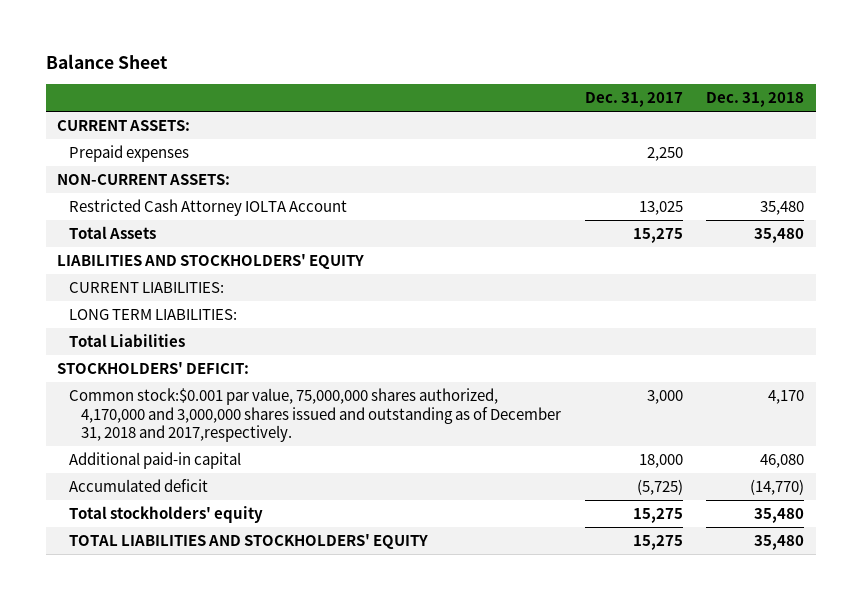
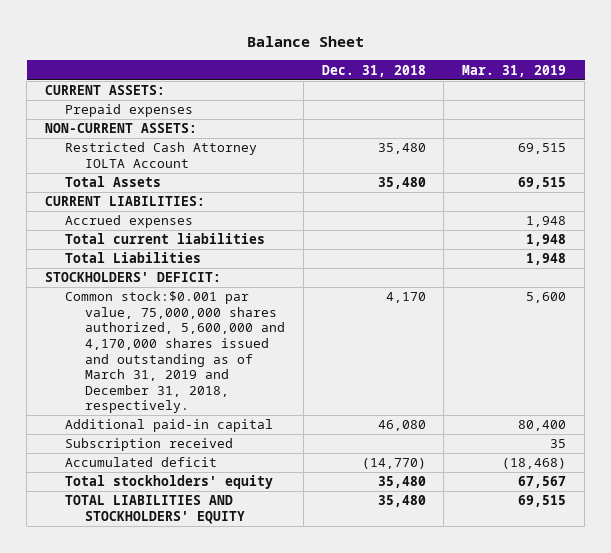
[584,92,683,108] Dec. 31, 2017 -> none
none -> [462,64,567,77] Mar. 31, 2019
[57,254,365,270] LIABILITIES AND STOCKHOLDERS' EQUITY -> none
[69,309,238,321] LONG TERM LIABILITIES: -> none
none -> [65,215,194,229] Accrued expenses
none -> [65,233,266,245] Total current liabilities
[69,388,561,443] Common stock:$0.001 par value, 75,000,000 shares authorized, 4,170,000 and 3,000,000 shares issued and outstanding as of December 31, 2018 and 2017,respectively. -> [65,291,285,414] Common stock:$0.001 par value, 75,000,000 shares authorized, 5,600,000 and 4,170,000 shares issued and outstanding as of March 31, 2019 and December 31, 2018, respectively.
none -> [65,438,234,452] Subscription received

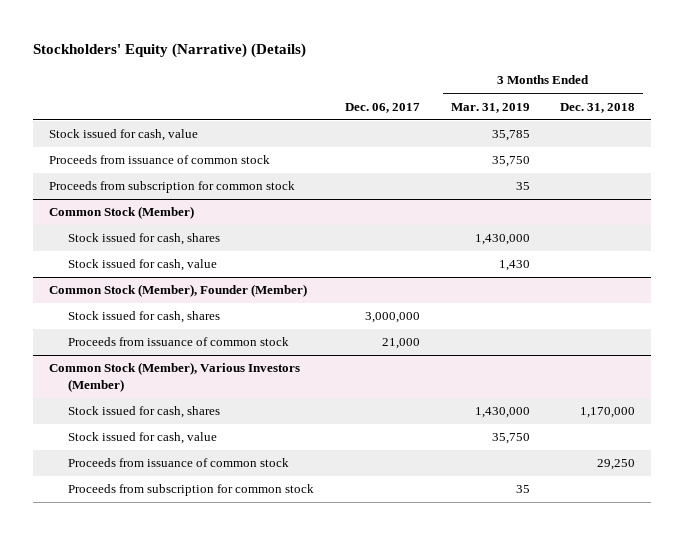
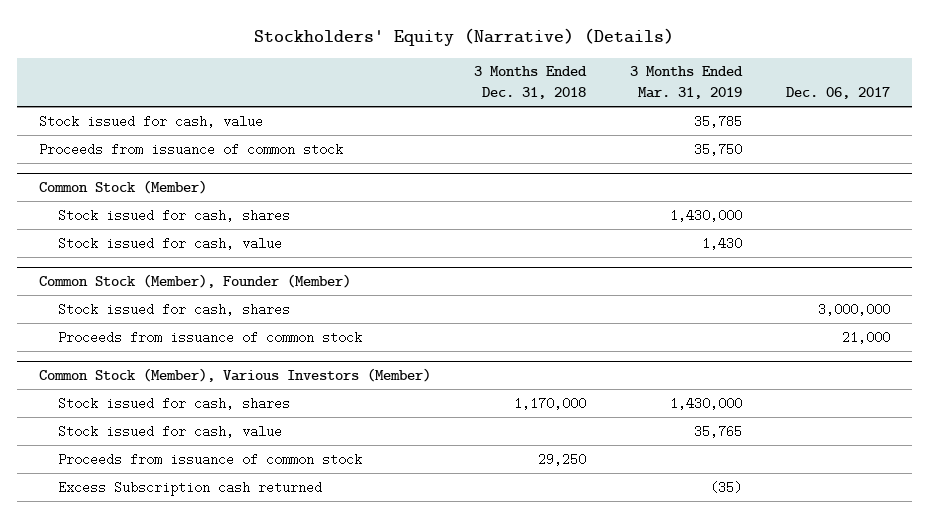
[48,181,295,194] Proceeds from subscription for common stock -> none
[491,433,530,445] 35,750 -> [694,424,743,438] 35,765
[68,484,315,497] Proceeds from subscription for common stock -> none
none -> [57,480,322,496] Excess Subscription cash returned

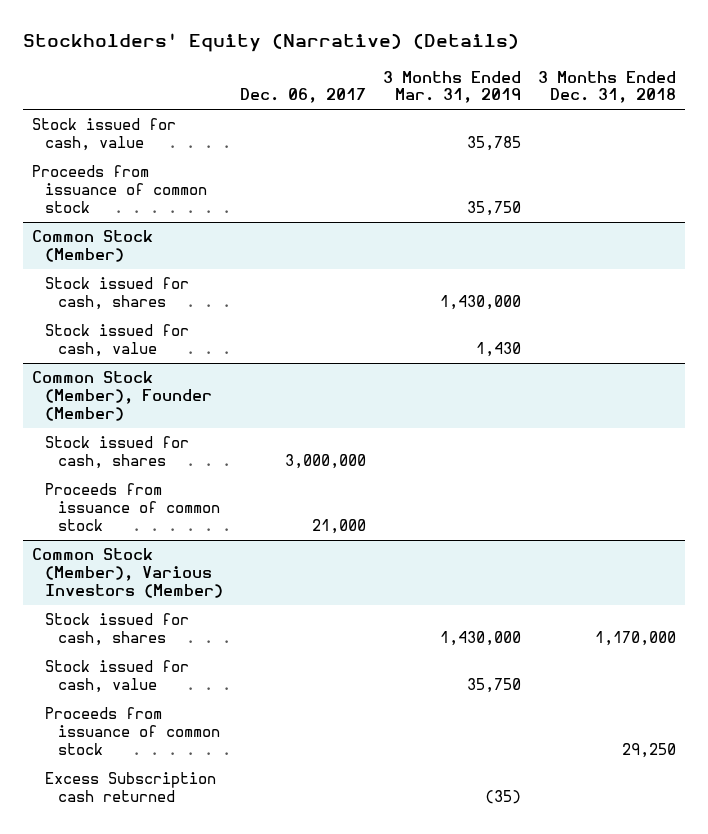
[694,424,743,438] 35,765 -> [467,678,522,694] 35,750

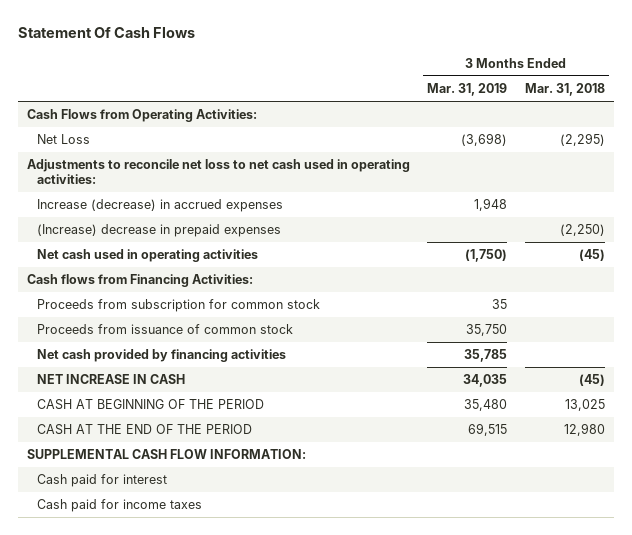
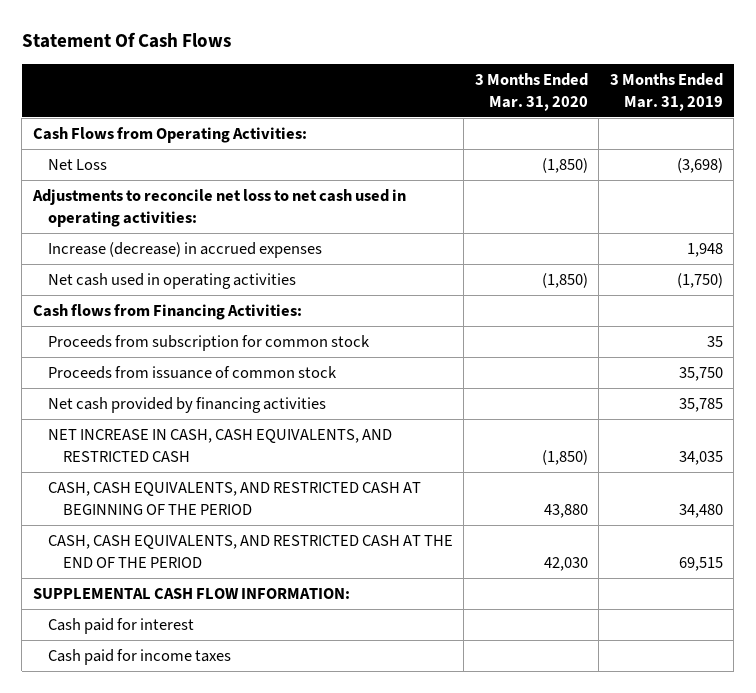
[524,83,605,97] Mar. 31, 2018 -> none
none -> [474,73,588,111] 3 Months Ended Mar. 31, 2020
[37,224,282,238] (Increase) decrease in prepaid expenses -> none
[37,374,186,385] NET INCREASE IN CASH -> [47,429,392,462] NET INCREASE IN CASH, CASH EQUIVALENTS, AND RESTRICTED CASH
[37,399,265,411] CASH AT BEGINNING OF THE PERIOD -> [47,482,421,515] CASH, CASH EQUIVALENTS, AND RESTRICTED CASH AT BEGINNING OF THE PERIOD
[464,399,508,412] 35,480 -> [678,503,723,518] 34,480
[37,424,253,436] CASH AT THE END OF THE PERIOD -> [47,535,453,568] CASH, CASH EQUIVALENTS, AND RESTRICTED CASH AT THE END OF THE PERIOD

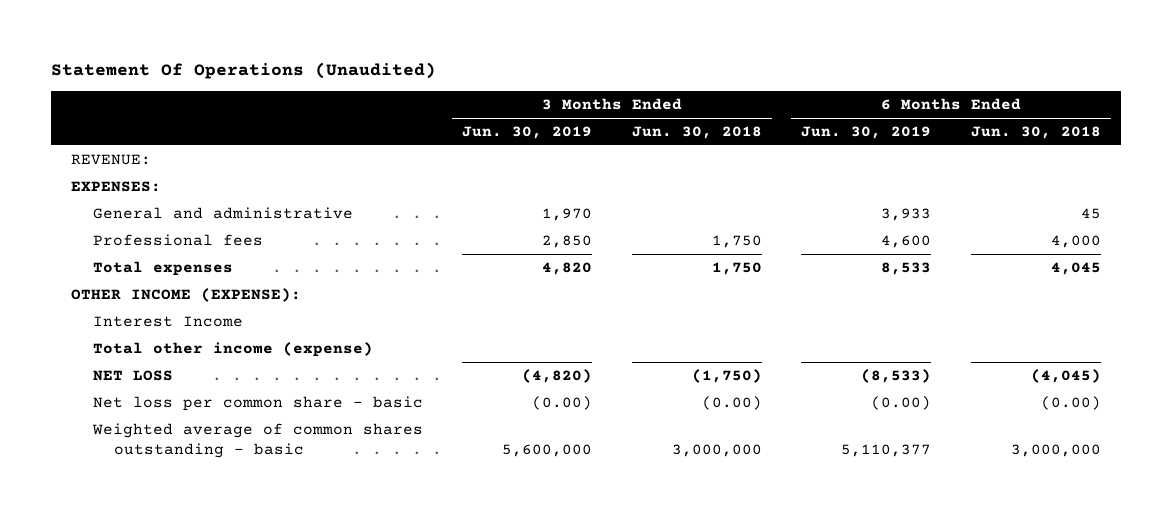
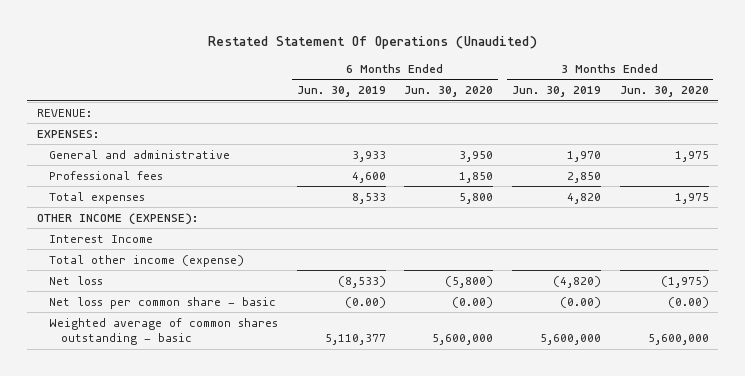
[50,62,436,80] Statement Of Operations (Unaudited) -> [207,35,537,49] Restated Statement Of Operations (Unaudited)
[631,126,762,140] Jun. 30, 2018 -> none
[970,126,1101,140] Jun. 30, 2018 -> none
none -> [404,86,494,98] Jun. 30, 2020
none -> [619,86,709,98] Jun. 30, 2020
[92,369,173,381] NET LOSS -> [48,275,103,285] Net loss

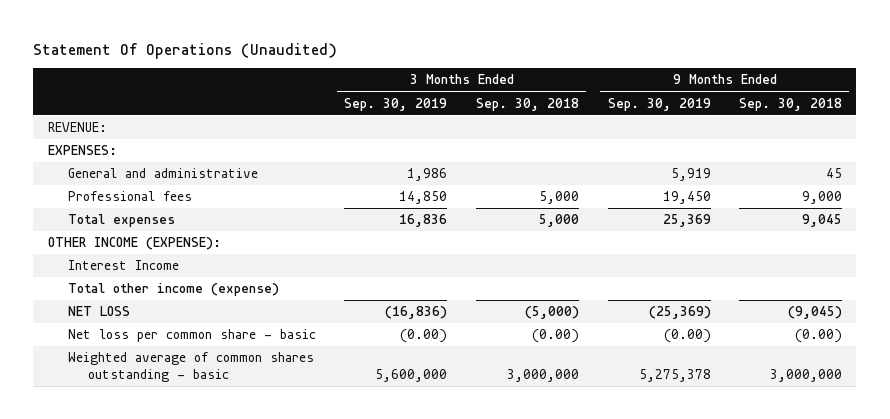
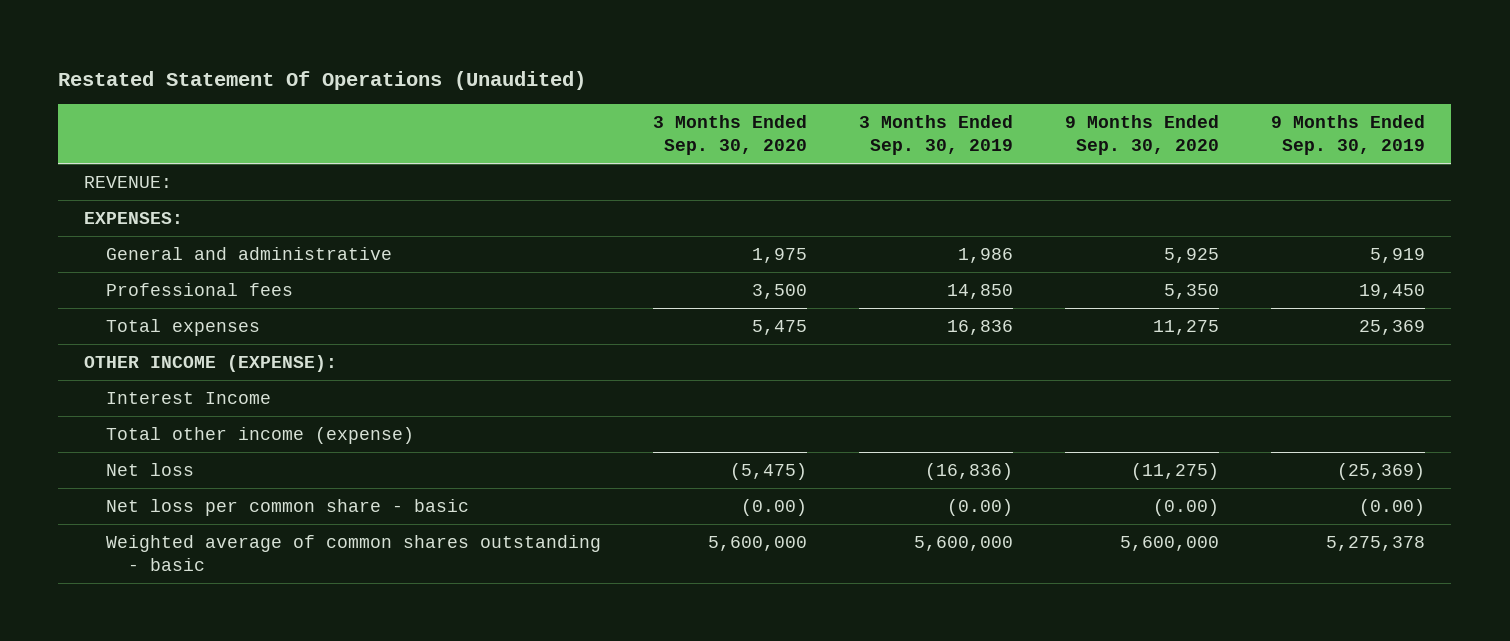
[33,42,338,59] Statement Of Operations (Unaudited) -> [58,71,587,91] Restated Statement Of Operations (Unaudited)
[476,97,580,111] Sep. 30, 2018 -> none
[739,97,843,111] Sep. 30, 2018 -> none
none -> [653,115,808,156] 3 Months Ended Sep. 30, 2020
none -> [1065,115,1220,156] 9 Months Ended Sep. 30, 2020
[67,306,130,317] NET LOSS -> [106,463,195,477] Net loss

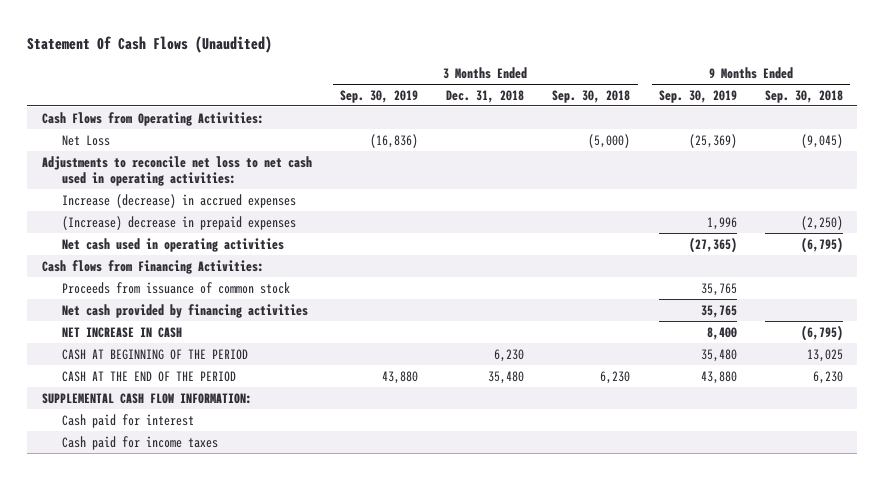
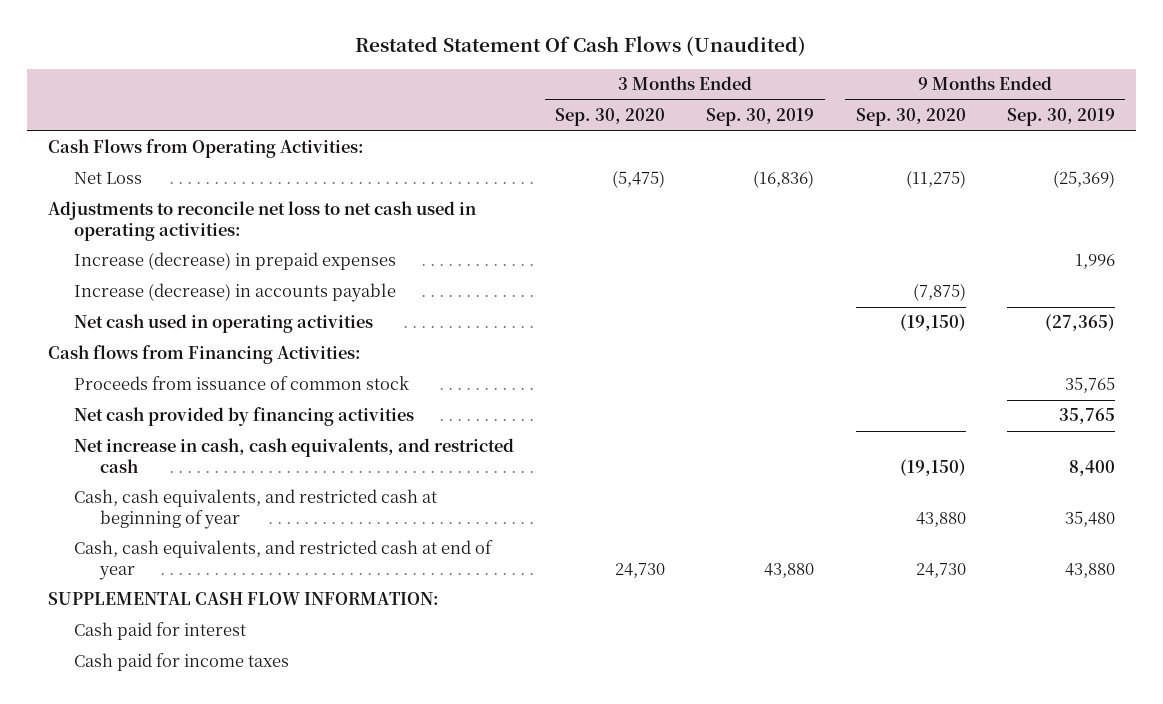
[27,35,273,53] Statement Of Cash Flows (Unaudited) -> [355,36,807,57] Restated Statement Of Cash Flows (Unaudited)
[446,89,525,103] Dec. 31, 2018 -> none
[552,89,631,103] Sep. 30, 2018 -> none
[765,89,844,103] Sep. 30, 2018 -> none
none -> [555,108,666,127] Sep. 30, 2020
none -> [855,108,966,127] Sep. 30, 2020
[61,193,296,208] Increase (decrease) in accrued expenses -> none
[61,215,296,230] (Increase) decrease in prepaid expenses -> [73,252,396,271] Increase (decrease) in prepaid expenses
none -> [73,283,396,303] Increase (decrease) in accounts payable
[61,326,182,338] NET INCREASE IN CASH -> [73,438,514,473] Net increase in cash, cash equivalents, and restricted cash
[61,348,248,360] CASH AT BEGINNING OF THE PERIOD -> [73,489,437,529] Cash, cash equivalents, and restricted cash at beginning of year
[61,370,236,382] CASH AT THE END OF THE PERIOD -> [73,540,493,580] Cash, cash equivalents, and restricted cash at end of year

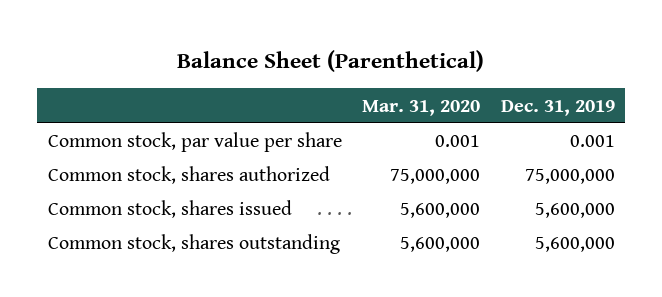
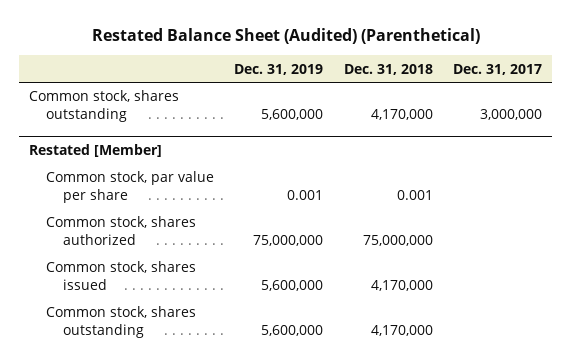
[177,50,485,73] Balance Sheet (Parenthetical) -> [91,28,480,45] Restated Balance Sheet (Audited) (Parenthetical)
[362,99,481,116] Mar. 31, 2020 -> none
none -> [343,63,433,75] Dec. 31, 2018
none -> [453,63,543,75] Dec. 31, 2017
none -> [29,90,180,123] Common stock, shares outstanding
none -> [29,144,163,158] Restated [Member]

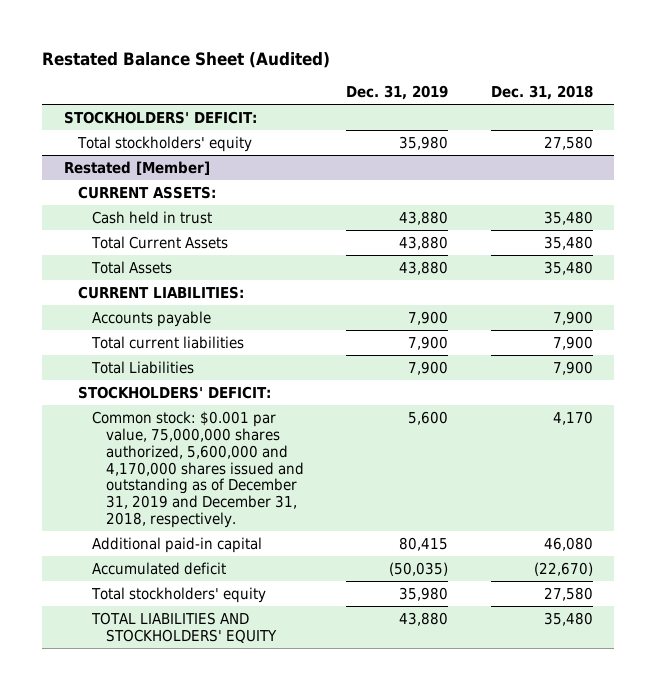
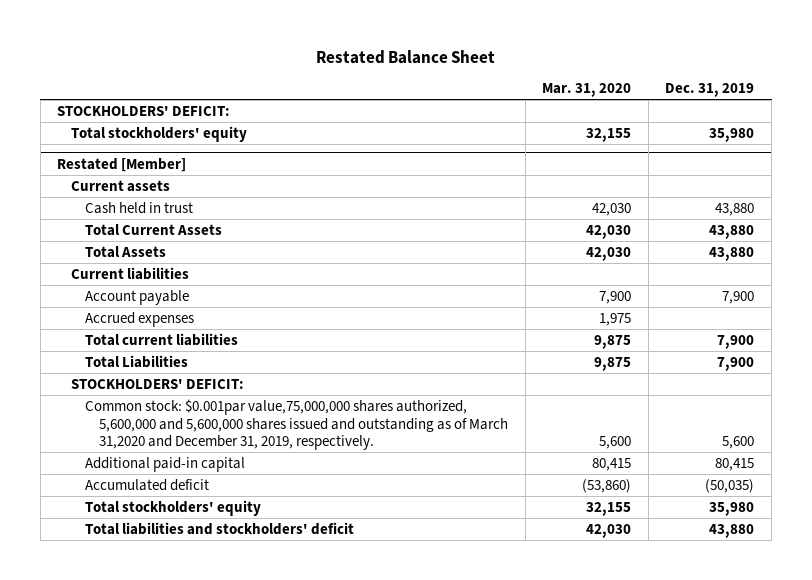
[42,51,331,68] Restated Balance Sheet (Audited) -> [315,49,495,64] Restated Balance Sheet
[490,84,593,100] Dec. 31, 2018 -> none
none -> [542,83,632,98] Mar. 31, 2020
[77,185,216,199] CURRENT ASSETS: -> [71,179,171,192] Current assets
[77,285,244,299] CURRENT LIABILITIES: -> [71,266,190,280] Current liabilities
[91,310,211,327] Accounts payable -> [85,289,190,305] Account payable
none -> [85,311,195,327] Accrued expenses
[91,410,304,529] Common stock: $0.001 par value, 75,000,000 shares authorized, 5,600,000 and 4,170,000 shares issued and outstanding as of December 31, 2019 and December 31, 2018, respectively. -> [85,398,509,451] Common stock: $0.001par value,75,000,000 shares authorized, 5,600,000 and 5,600,000 shares issued and outstanding as of March 31,2020 and December 31, 2019, respectively.
[90,611,277,643] TOTAL LIABILITIES AND STOCKHOLDERS' EQUITY -> [85,521,355,535] Total liabilities and stockholders' deficit

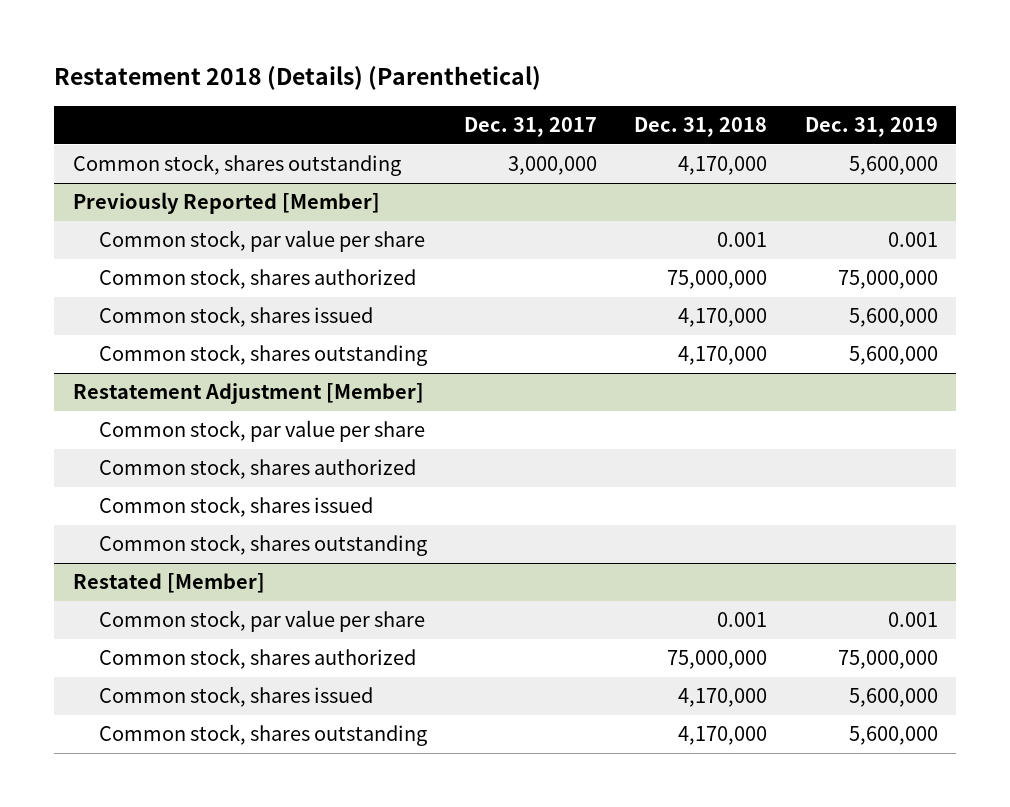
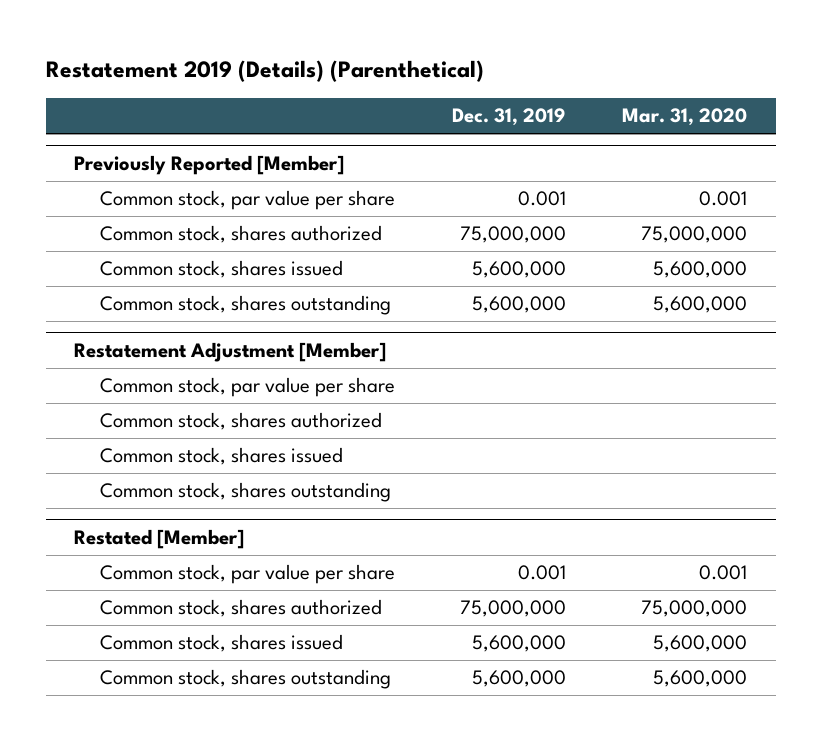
[54,66,542,91] Restatement 2018 (Details) (Parenthetical) -> [45,60,484,83] Restatement 2019 (Details) (Parenthetical)
[464,116,598,137] Dec. 31, 2017 -> none
[634,116,768,137] Dec. 31, 2018 -> none
none -> [622,108,748,127] Mar. 31, 2020
[72,154,401,177] Common stock, shares outstanding -> none

